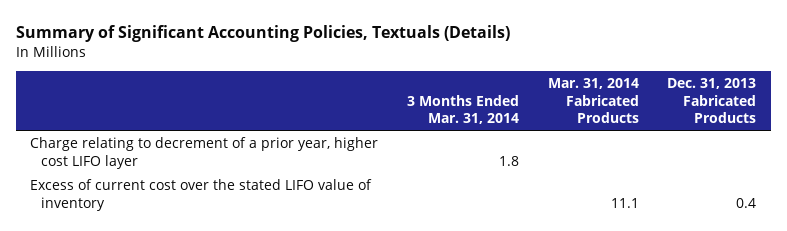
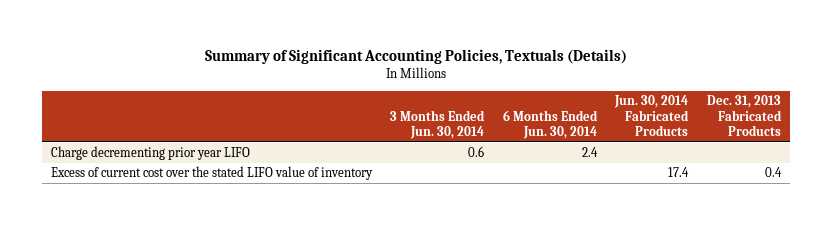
[407,94,520,125] 3 Months Ended Mar. 31, 2014 -> none
[547,77,639,124] Mar. 31, 2014 Fabricated Products -> none
none -> [390,109,486,140] 3 Months Ended Jun. 30, 2014
none -> [502,109,598,140] 6 Months Ended Jun. 30, 2014
none -> [614,95,690,137] Jun. 30, 2014 Fabricated Products
[30,136,379,169] Charge relating to decrement of a prior year, higher cost LIFO layer -> [50,146,250,161] Charge decrementing prior year LIFO

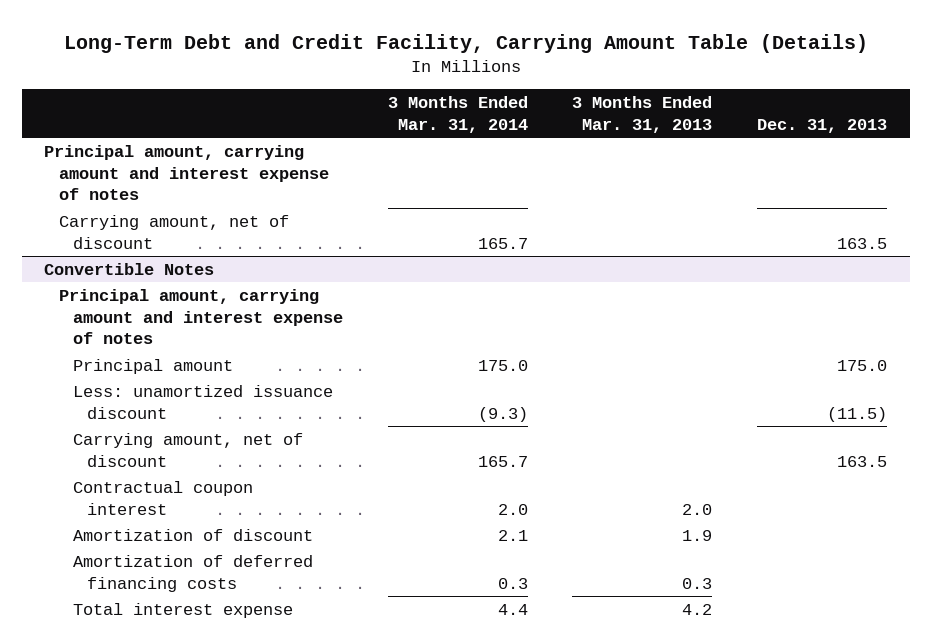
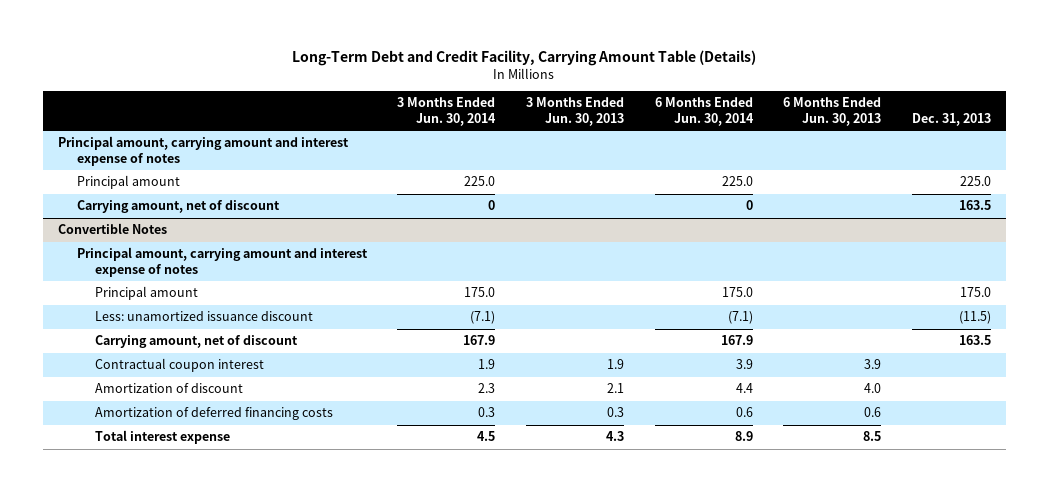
[387,96,528,133] 3 Months Ended Mar. 31, 2014 -> none
[572,96,713,133] 3 Months Ended Mar. 31, 2013 -> none
none -> [397,97,497,126] 3 Months Ended Jun. 30, 2014
none -> [525,97,624,126] 3 Months Ended Jun. 30, 2013
none -> [654,97,754,126] 6 Months Ended Jun. 30, 2014
none -> [783,97,882,126] 6 Months Ended Jun. 30, 2013
none -> [76,175,180,190] Principal amount

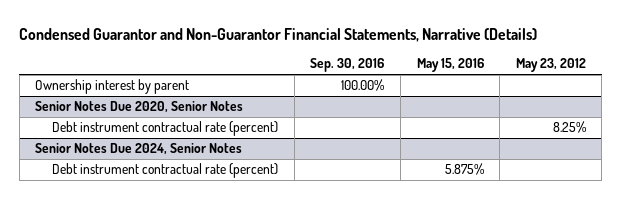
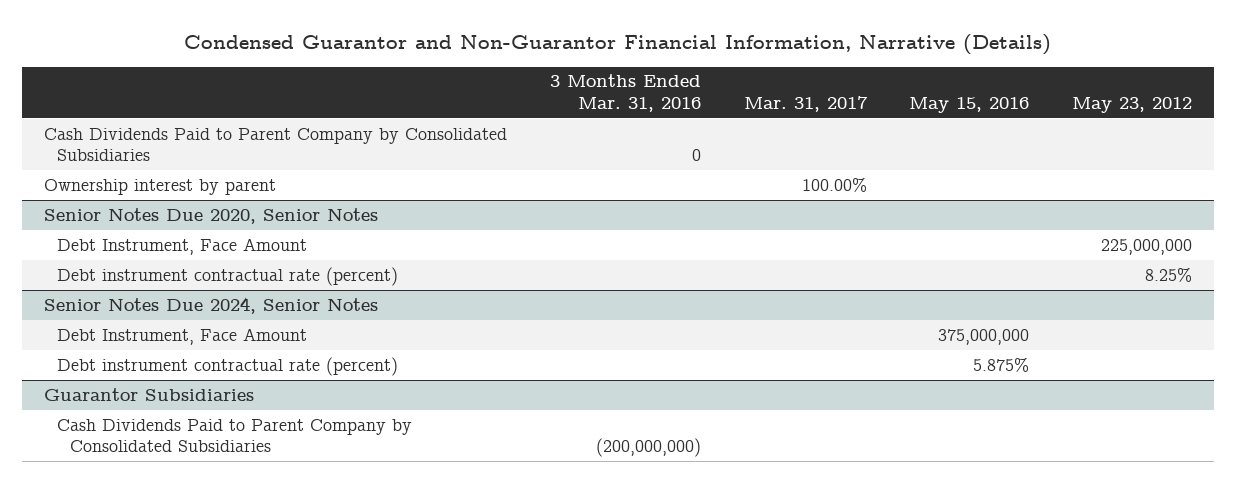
[19,27,538,42] Condensed Guarantor and Non-Guarantor Financial Statements, Narrative (Details) -> [184,34,1052,56] Condensed Guarantor and Non-Guarantor Financial Information, Narrative (Details)
[310,58,385,73] Sep. 30, 2016 -> none
none -> [549,74,701,113] 3 Months Ended Mar. 31, 2016
none -> [743,96,868,113] Mar. 31, 2017
none -> [43,127,507,162] Cash Dividends Paid to Parent Company by Consolidated Subsidiaries
none -> [56,237,307,255] Debt Instrument, Face Amount
none -> [56,327,307,345] Debt Instrument, Face Amount
none -> [43,387,254,401] Guarantor Subsidiaries
none -> [56,418,412,453] Cash Dividends Paid to Parent Company by Consolidated Subsidiaries

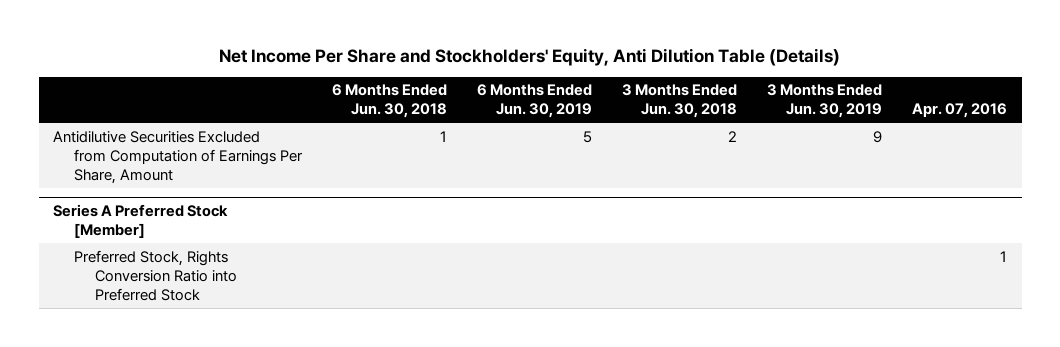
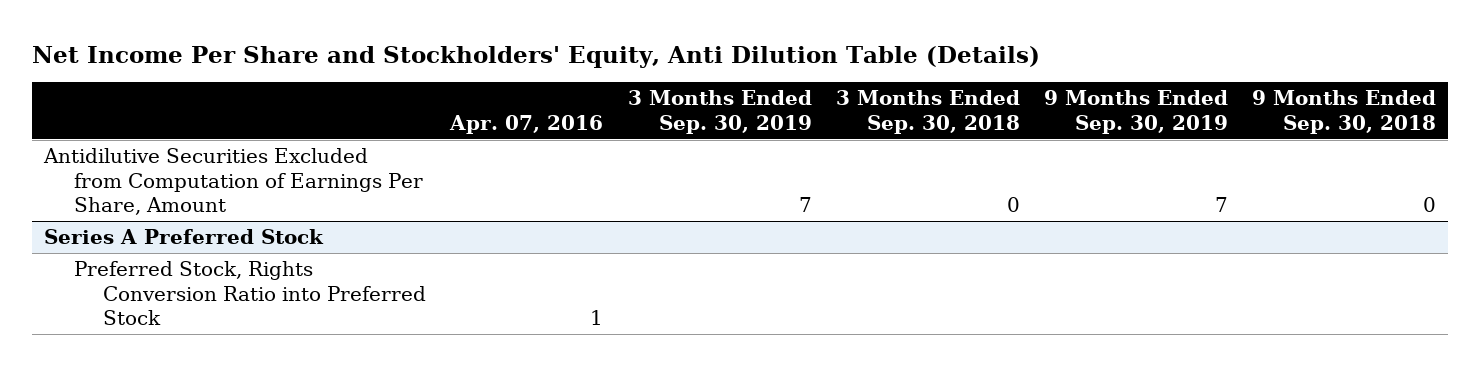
[332,84,448,119] 6 Months Ended Jun. 30, 2018 -> none
[476,84,592,119] 6 Months Ended Jun. 30, 2019 -> none
[621,84,737,119] 3 Months Ended Jun. 30, 2018 -> none
[766,84,882,119] 3 Months Ended Jun. 30, 2019 -> none
none -> [627,90,812,134] 3 Months Ended Sep. 30, 2019
none -> [835,90,1020,134] 3 Months Ended Sep. 30, 2018
none -> [1043,90,1228,134] 9 Months Ended Sep. 30, 2019
none -> [1251,90,1436,134] 9 Months Ended Sep. 30, 2018
[53,204,229,239] Series A Preferred Stock [Member] -> [44,229,325,245] Series A Preferred Stock

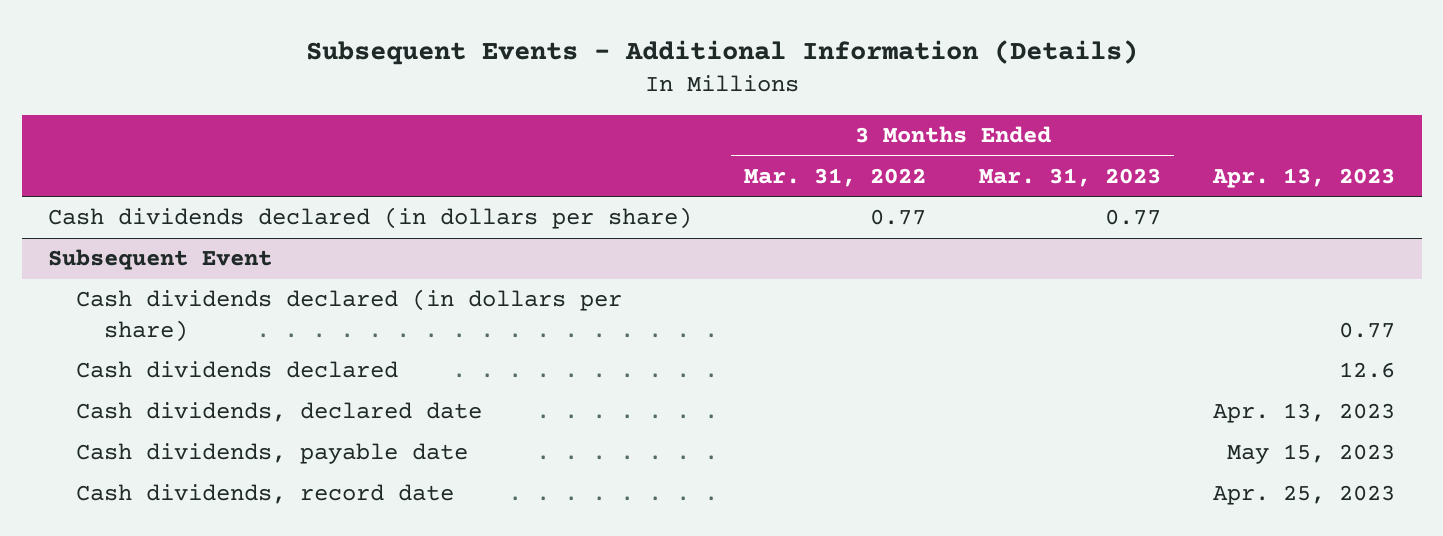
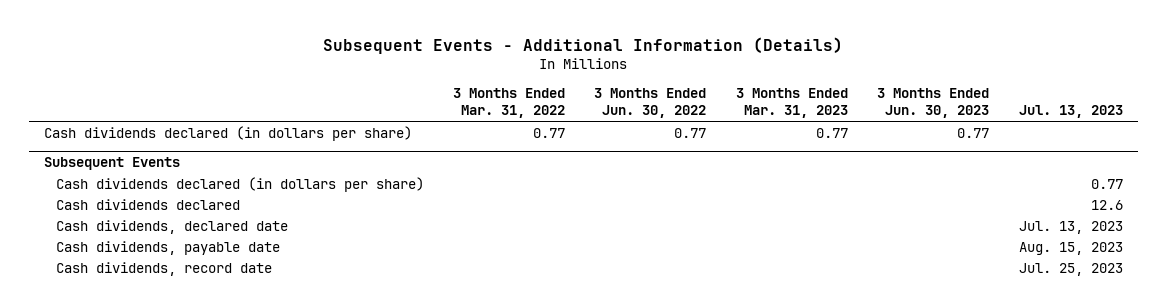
[1212,167,1396,188] Apr. 13, 2023 -> none
none -> [594,88,707,119] 3 Months Ended Jun. 30, 2022
none -> [877,88,990,119] 3 Months Ended Jun. 30, 2023
none -> [1018,105,1123,119] Jul. 13, 2023
[48,249,273,271] Subsequent Event -> [44,157,181,171] Subsequent Events

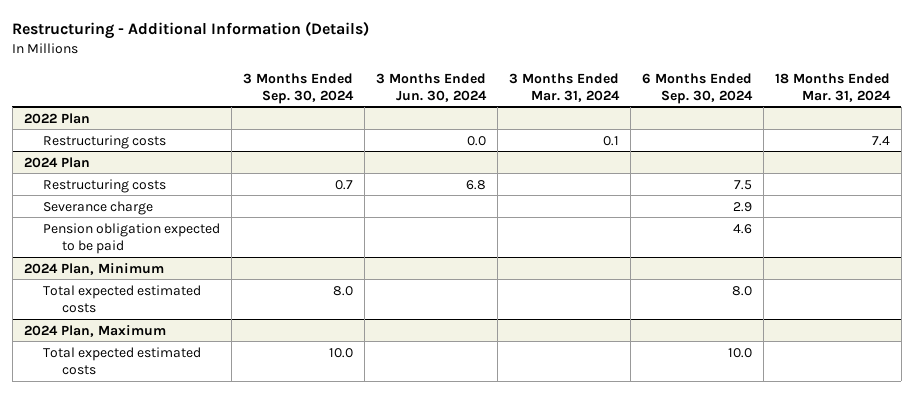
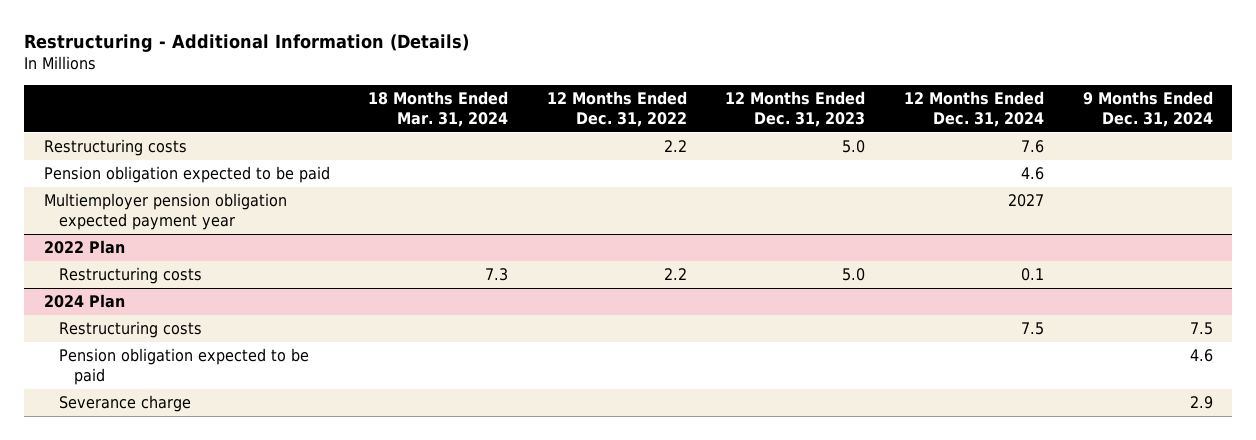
[242,72,354,104] 3 Months Ended Sep. 30, 2024 -> none
[375,72,487,102] 3 Months Ended Jun. 30, 2024 -> none
[508,72,620,102] 3 Months Ended Mar. 31, 2024 -> none
[641,72,753,104] 6 Months Ended Sep. 30, 2024 -> none
none -> [546,90,687,127] 12 Months Ended Dec. 31, 2022
none -> [725,90,866,127] 12 Months Ended Dec. 31, 2023
none -> [904,90,1045,127] 12 Months Ended Dec. 31, 2024
none -> [1082,90,1213,127] 9 Months Ended Dec. 31, 2024
none -> [43,139,187,157] Restructuring costs
none -> [43,166,330,184] Pension obligation expected to be paid
none -> [43,193,287,230] Multiemployer pension obligation expected payment year
[871,135,890,146] 7.4 -> [485,268,509,282] 7.3
[23,262,164,275] 2024 Plan, Minimum -> none
[42,284,201,313] Total expected estimated costs -> none
[23,324,166,337] 2024 Plan, Maximum -> none
[42,346,201,375] Total expected estimated costs -> none
[42,200,153,215] Severance charge -> [59,395,192,413] Severance charge

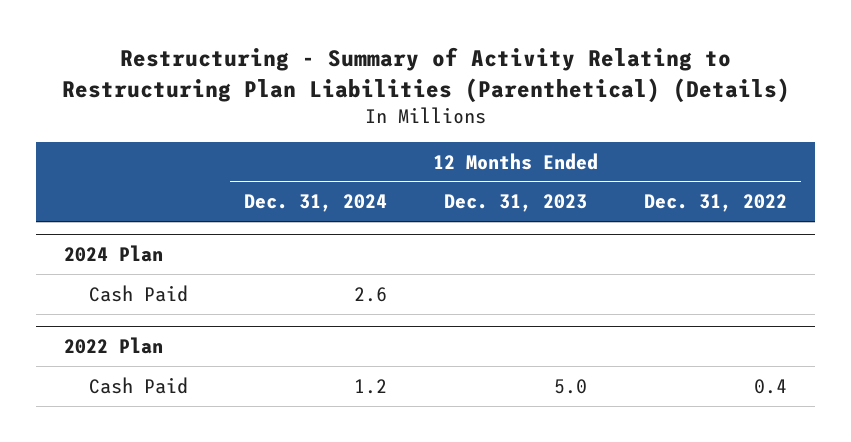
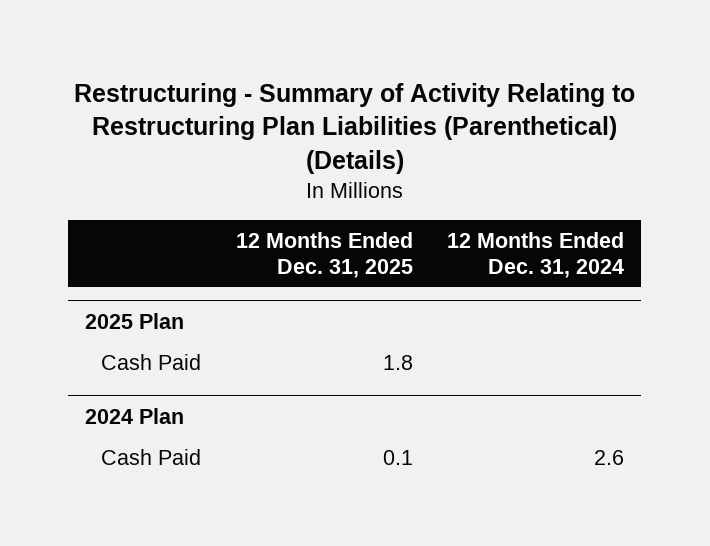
[444,194,588,213] Dec. 31, 2023 -> none
[643,194,787,213] Dec. 31, 2022 -> none
none -> [235,232,413,278] 12 Months Ended Dec. 31, 2025
none -> [85,312,185,329] 2025 Plan
none -> [101,354,202,371] Cash Paid
[64,336,164,354] 2022 Plan -> none
[88,376,188,394] Cash Paid -> none

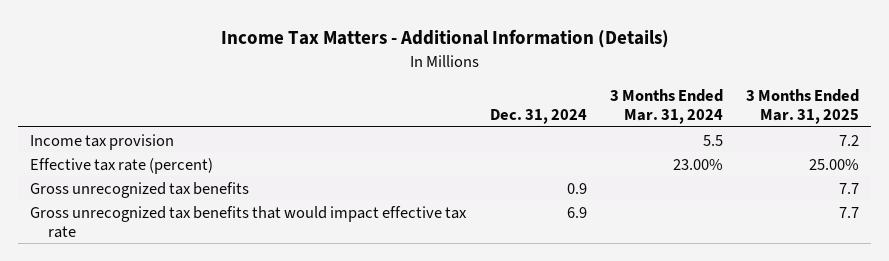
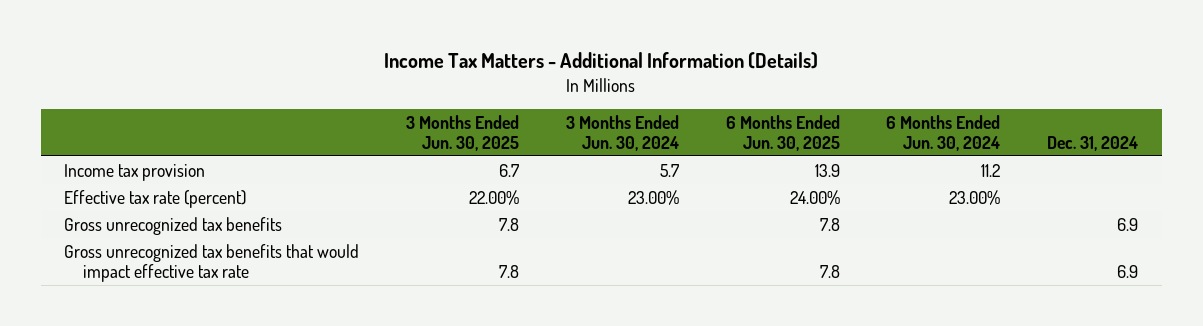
[609,88,723,124] 3 Months Ended Mar. 31, 2024 -> none
[746,88,860,124] 3 Months Ended Mar. 31, 2025 -> none
none -> [406,114,520,151] 3 Months Ended Jun. 30, 2025
none -> [565,114,679,151] 3 Months Ended Jun. 30, 2024
none -> [725,114,840,151] 6 Months Ended Jun. 30, 2025
none -> [886,114,1001,151] 6 Months Ended Jun. 30, 2024
[566,182,587,194] 0.9 -> [1117,217,1139,231] 6.9

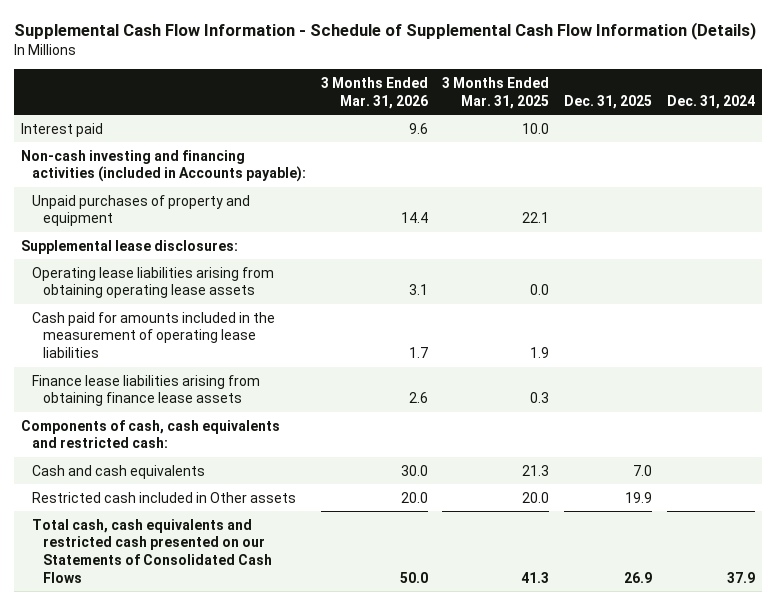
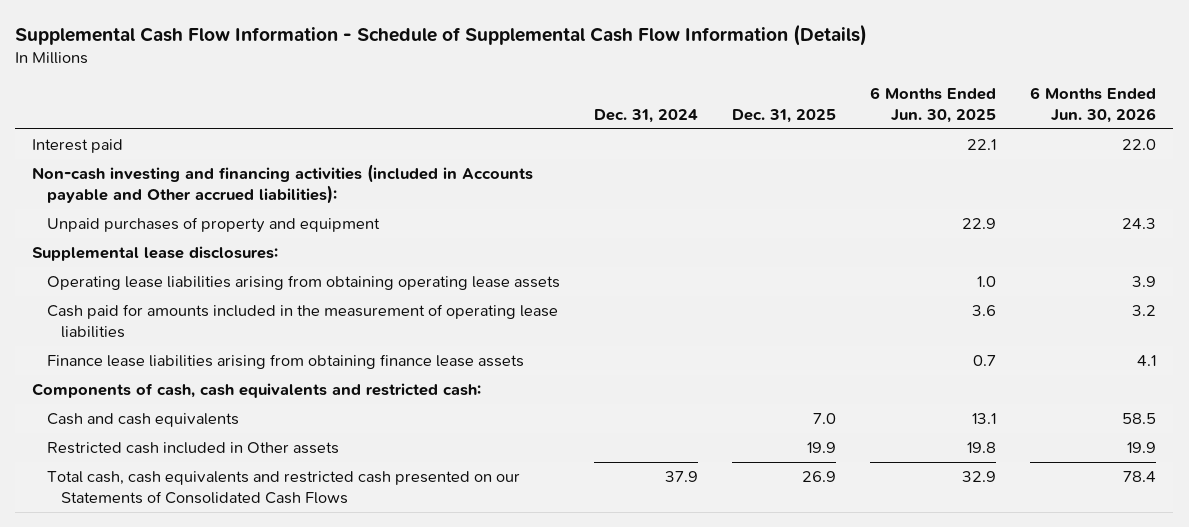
[320,77,428,109] 3 Months Ended Mar. 31, 2026 -> none
[442,77,550,109] 3 Months Ended Mar. 31, 2025 -> none
none -> [869,87,996,124] 6 Months Ended Jun. 30, 2025
none -> [1030,87,1157,124] 6 Months Ended Jun. 30, 2026
[21,149,306,183] Non-cash investing and financing activities (included in Accounts payable): -> [32,163,534,204] Non-cash investing and financing activities (included in Accounts payable and Other accrued liabilities):

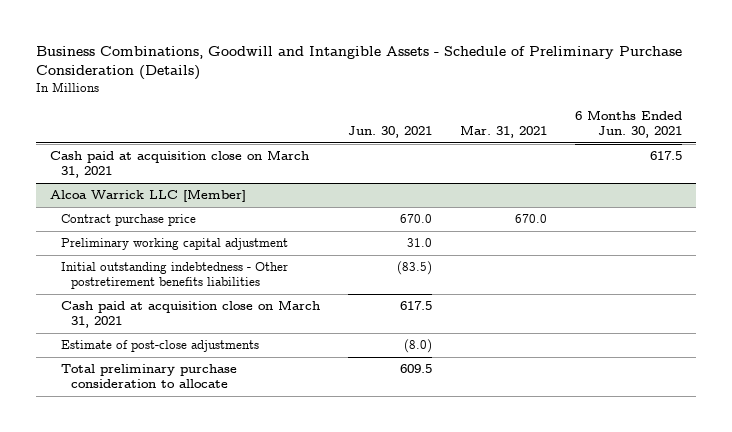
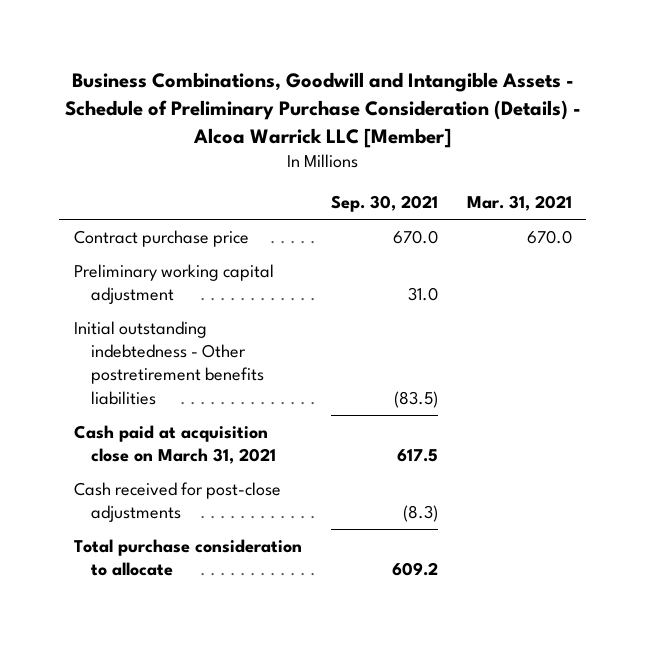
[36,45,683,80] Business Combinations, Goodwill and Intangible Assets - Schedule of Preliminary Purchase Consideration (Details) -> [64,72,581,149] Business Combinations, Goodwill and Intangible Assets - Schedule of Preliminary Purchase Consideration (Details) - Alcoa Warrick LLC [Member]
[347,125,432,138] Jun. 30, 2021 -> none
[574,110,682,138] 6 Months Ended Jun. 30, 2021 -> none
none -> [330,195,438,213] Sep. 30, 2021
none -> [73,229,249,247] Contract purchase price
none -> [73,263,274,305] Preliminary working capital adjustment
none -> [73,320,264,405] Initial outstanding indebtedness - Other postretirement benefits liabilities
[50,189,247,203] Alcoa Warrick LLC [Member] -> none
[60,214,196,227] Contract purchase price -> none
[60,238,288,251] Preliminary working capital adjustment -> none
[60,262,288,289] Initial outstanding indebtedness - Other postretirement benefits liabilities -> none
[60,300,320,328] Cash paid at acquisition close on March 31, 2021 -> none
[60,340,259,353] Estimate of post-close adjustments -> none
[60,364,237,388] Total preliminary purchase consideration to allocate -> none
none -> [73,481,281,523] Cash received for post-close adjustments
none -> [73,538,302,577] Total purchase consideration to allocate

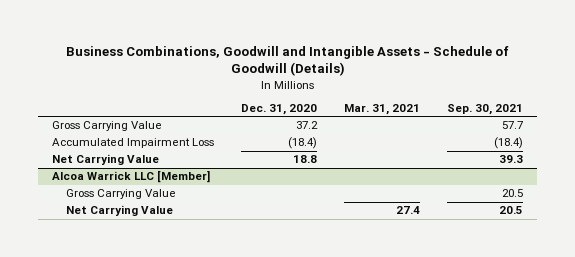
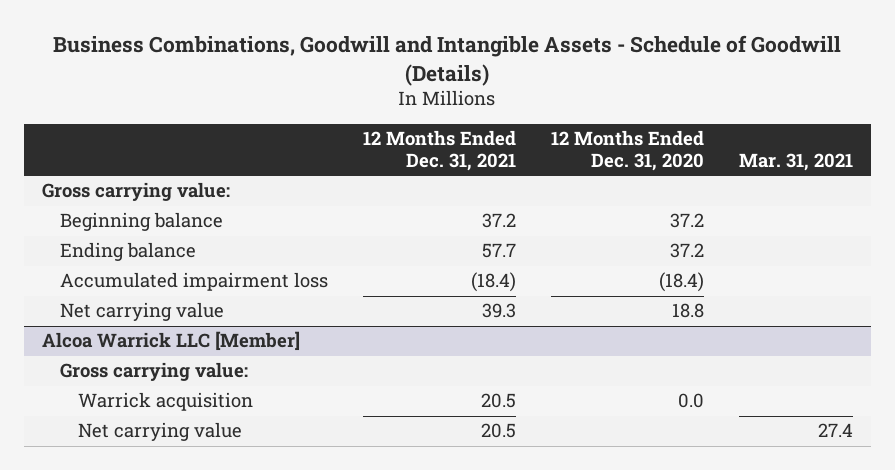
[240,104,317,116] Dec. 31, 2020 -> none
[447,104,524,116] Sep. 30, 2021 -> none
none -> [362,129,516,172] 12 Months Ended Dec. 31, 2021
none -> [551,129,705,172] 12 Months Ended Dec. 31, 2020
none -> [41,182,230,202] Gross carrying value:
[51,121,162,132] Gross Carrying Value -> [59,212,223,232] Beginning balance
none -> [59,242,196,262] Ending balance
[51,138,214,149] Accumulated Impairment Loss -> [59,272,328,292] Accumulated impairment loss
[51,154,159,166] Net Carrying Value -> [59,302,224,322] Net carrying value
[66,189,177,200] Gross Carrying Value -> [59,362,248,382] Gross carrying value:
none -> [77,392,253,412] Warrick acquisition
[66,205,174,217] Net Carrying Value -> [77,422,242,442] Net carrying value

